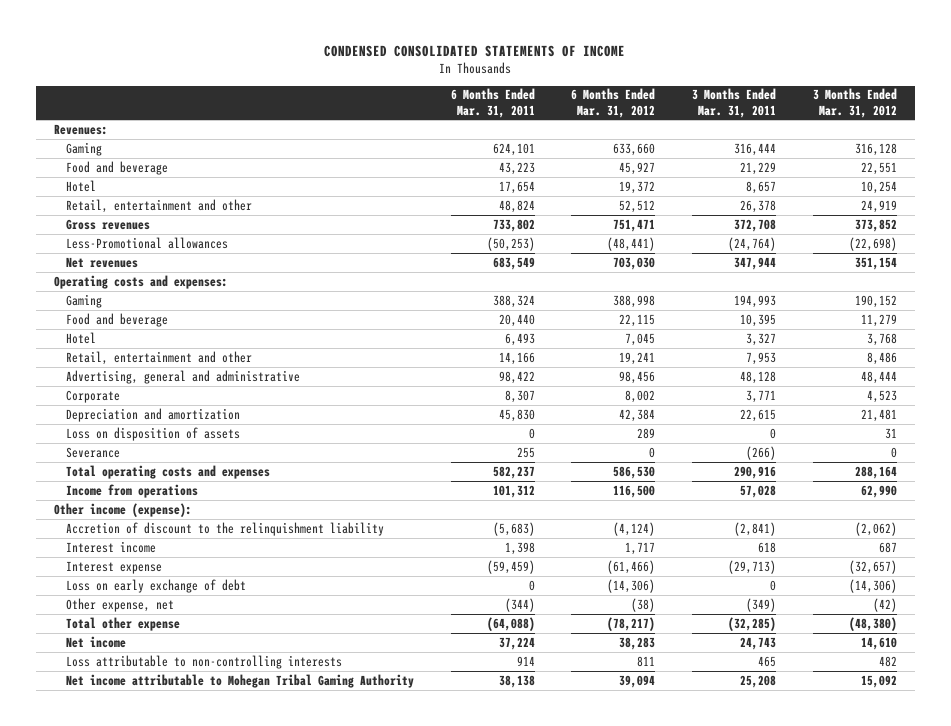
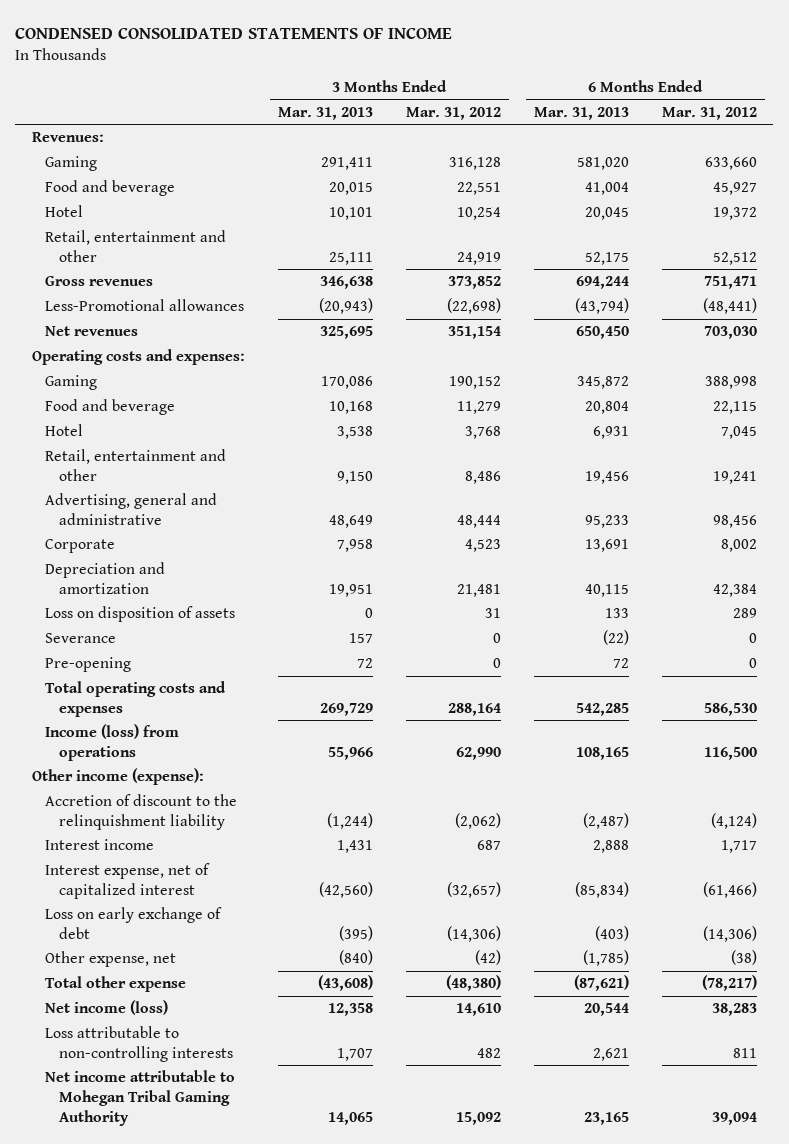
[450,88,535,118] 6 Months Ended Mar. 31, 2011 -> none
[691,88,776,118] 3 Months Ended Mar. 31, 2011 -> none
none -> [277,106,373,120] Mar. 31, 2013
none -> [533,106,629,120] Mar. 31, 2013
none -> [45,657,132,673] Pre-opening
[65,483,198,498] Income from operations -> [45,724,180,761] Income (loss) from operations
[65,560,162,574] Interest expense -> [45,863,211,899] Interest expense, net of capitalized interest
[65,635,126,648] Net income -> [45,1000,169,1016] Net income (loss)

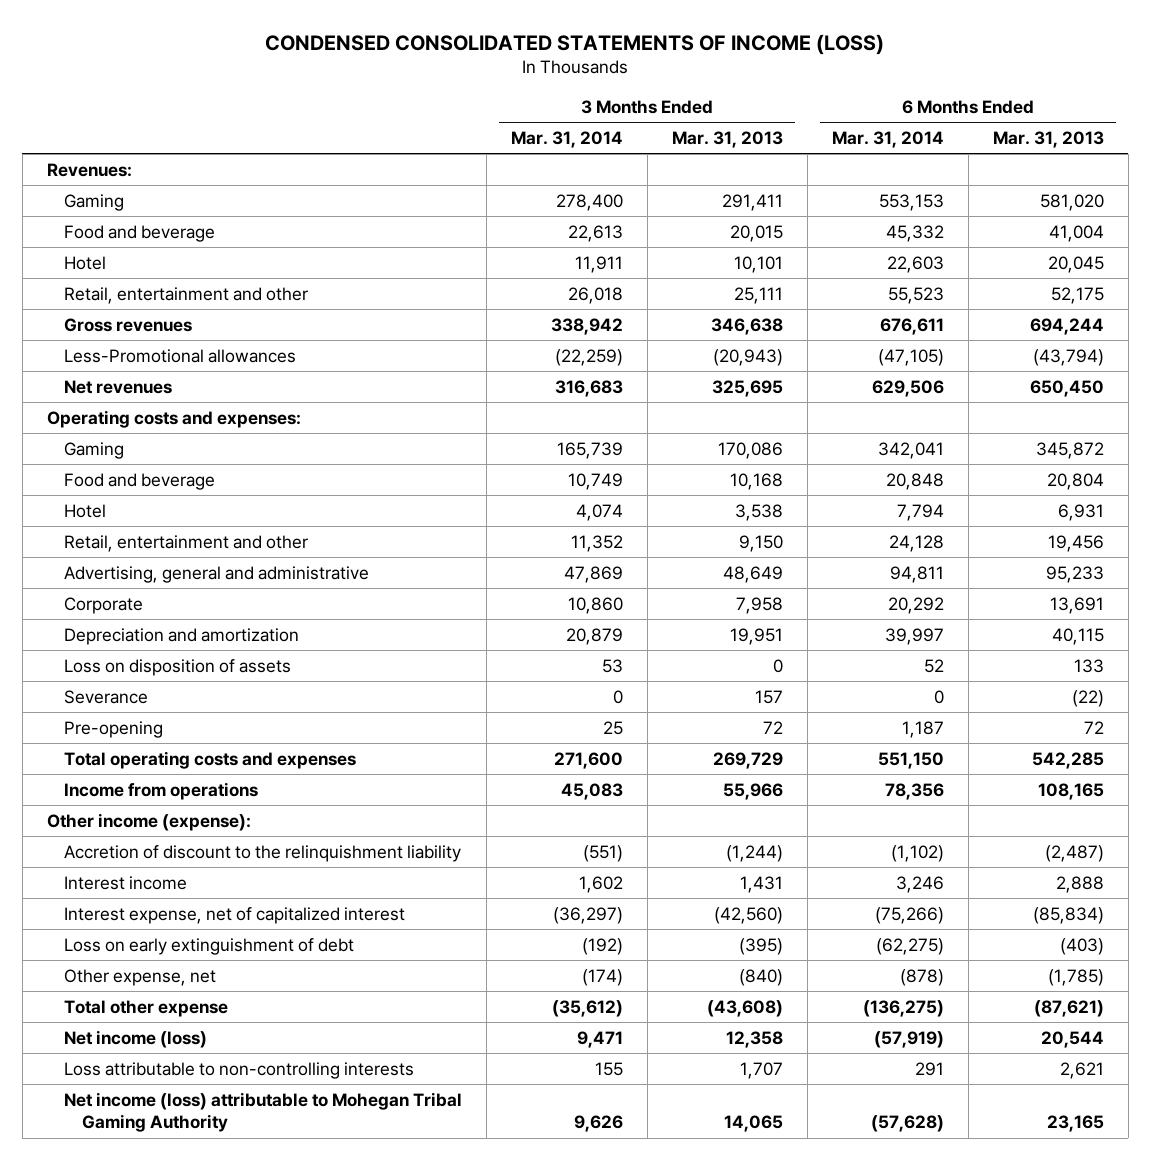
[15,28,453,40] CONDENSED CONSOLIDATED STATEMENTS OF INCOME -> [265,33,885,55] CONDENSED CONSOLIDATED STATEMENTS OF INCOME (LOSS)
[405,106,501,120] Mar. 31, 2012 -> none
[661,106,757,120] Mar. 31, 2012 -> none
none -> [511,130,624,148] Mar. 31, 2014
none -> [832,130,945,148] Mar. 31, 2014
[45,724,180,761] Income (loss) from operations -> [64,781,259,800] Income from operations
[45,907,223,939] Loss on early exchange of debt -> [64,937,355,955] Loss on early extinguishment of debt
[45,1070,236,1126] Net income attributable to Mohegan Tribal Gaming Authority -> [64,1091,463,1133] Net income (loss) attributable to Mohegan Tribal Gaming Authority

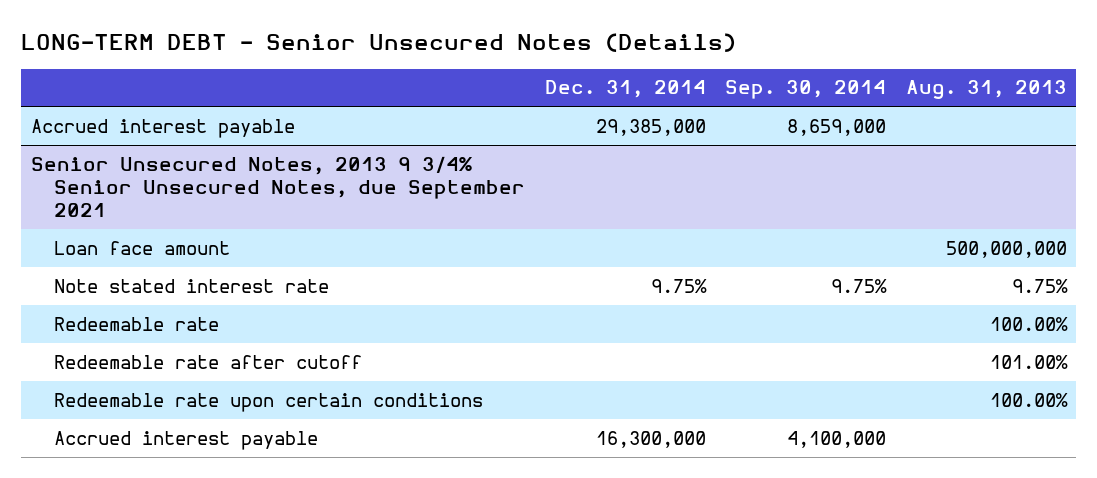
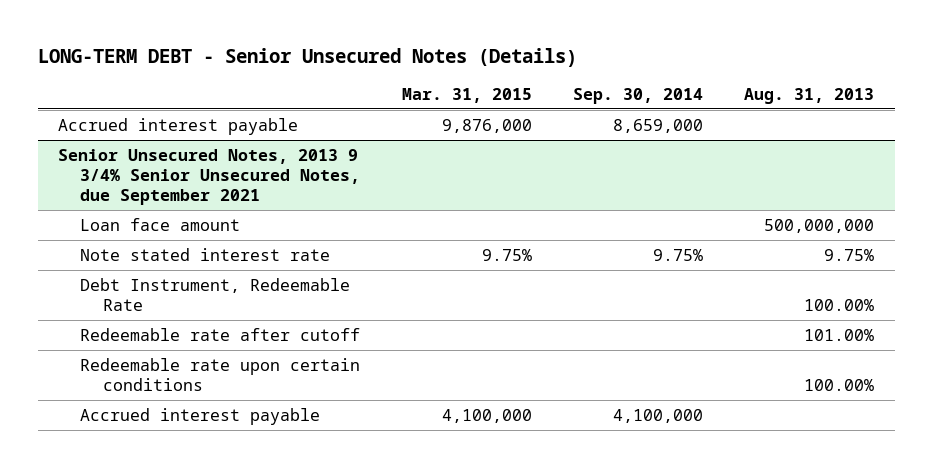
[544,80,706,99] Dec. 31, 2014 -> none
none -> [401,88,532,104] Mar. 31, 2015
[54,316,220,331] Redeemable rate -> [80,277,351,311] Debt Instrument, Redeemable Rate

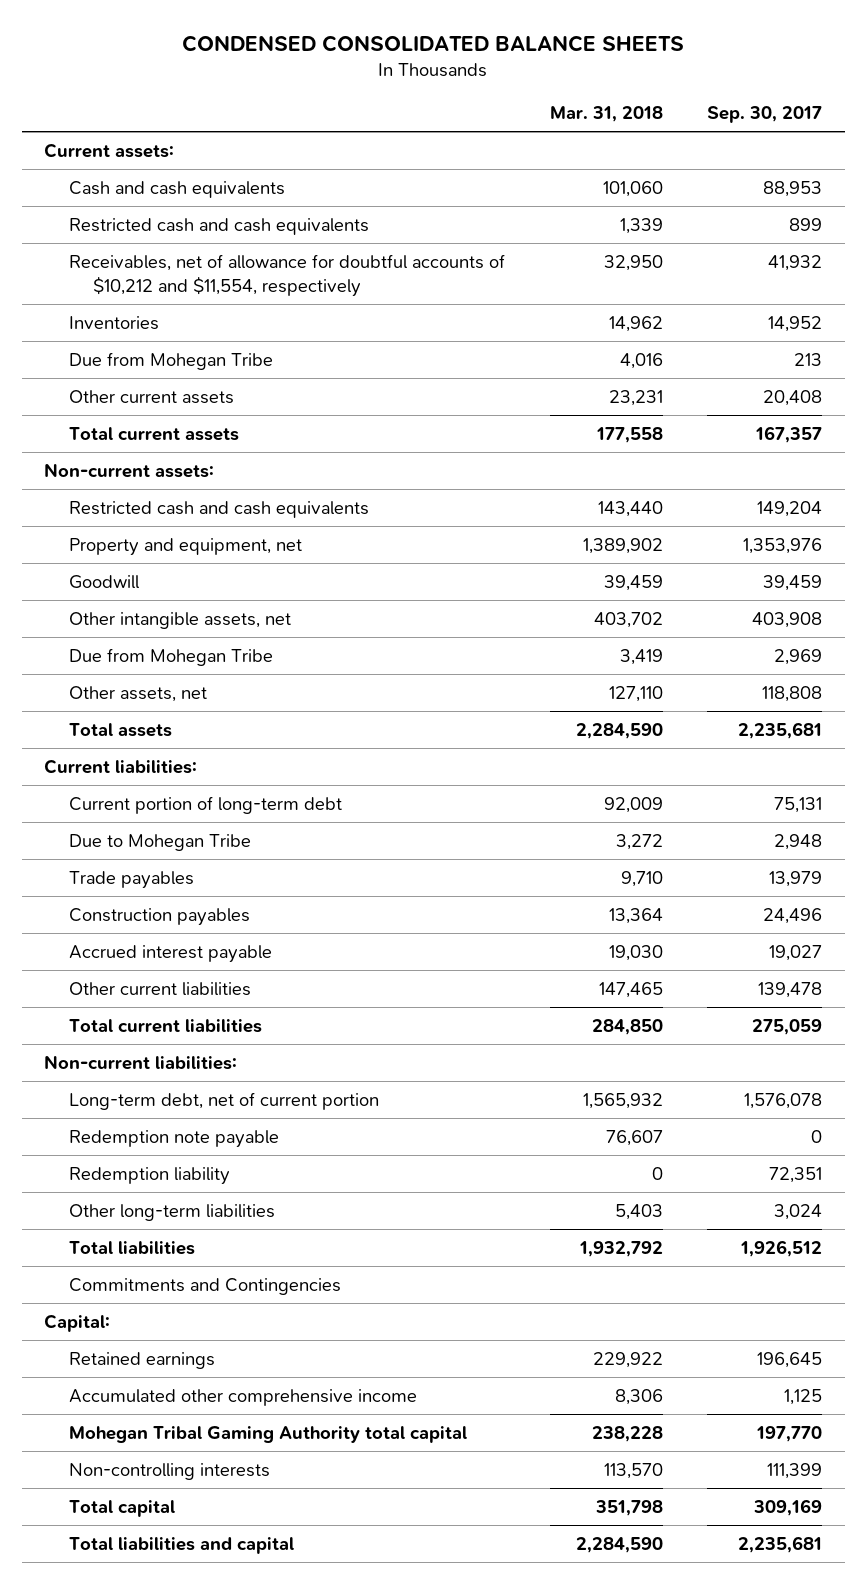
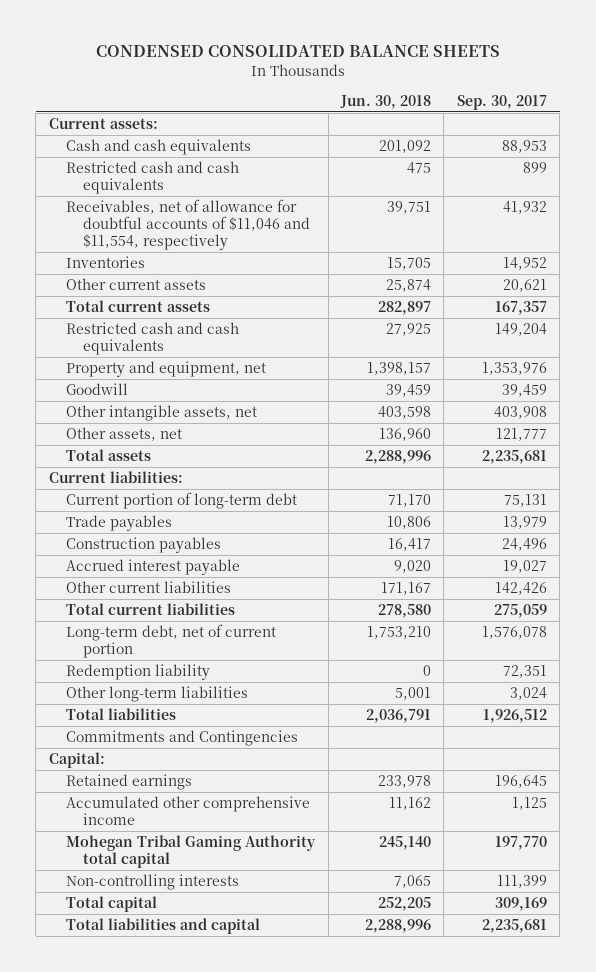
[549,106,663,123] Mar. 31, 2018 -> none
none -> [340,94,432,109] Jun. 30, 2018
[68,253,505,297] Receivables, net of allowance for doubtful accounts of $10,212 and $11,554, respectively -> [66,198,311,251] Receivables, net of allowance for doubtful accounts of $11,046 and $11,554, respectively
[68,351,273,370] Due from Mohegan Tribe -> none
[763,389,823,406] 20,408 -> [502,278,547,292] 20,621
[44,462,215,478] Non-current assets: -> none
[68,647,273,666] Due from Mohegan Tribe -> none
[762,685,823,702] 118,808 -> [495,427,547,441] 121,777
[68,833,251,851] Due to Mohegan Tribe -> none
[758,981,823,998] 139,478 -> [494,581,547,595] 142,426
[44,1054,238,1070] Non-current liabilities: -> none
[68,1129,279,1148] Redemption note payable -> none

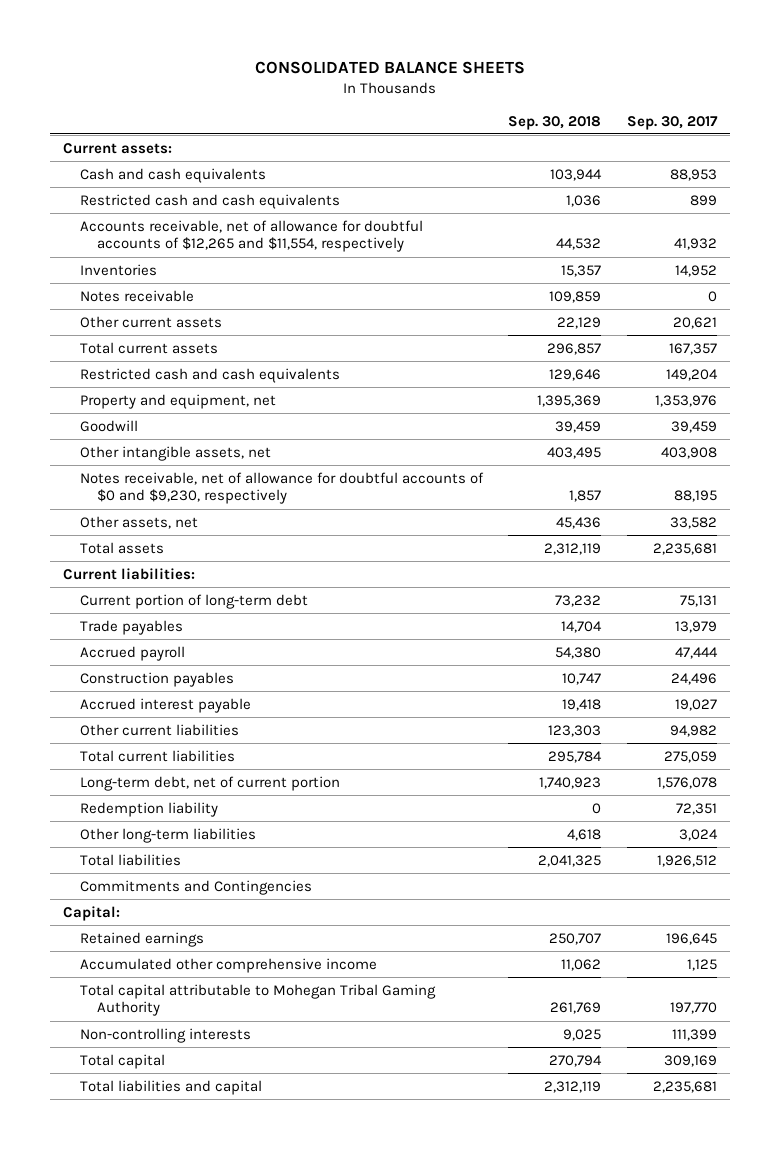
[95,45,500,58] CONDENSED CONSOLIDATED BALANCE SHEETS -> [254,61,525,75] CONSOLIDATED BALANCE SHEETS
[340,94,432,109] Jun. 30, 2018 -> none
none -> [508,115,602,130] Sep. 30, 2018
[66,198,311,251] Receivables, net of allowance for doubtful accounts of $11,046 and $11,554, respectively -> [79,219,423,253] Accounts receivable, net of allowance for doubtful accounts of $12,265 and $11,554, respectively
none -> [79,289,194,302] Notes receivable
none -> [79,471,484,505] Notes receivable, net of allowance for doubtful accounts of $0 and $9,230, respectively
[495,427,547,441] 121,777 -> [669,516,717,529] 33,582
none -> [79,645,185,661] Accrued payroll
[494,581,547,595] 142,426 -> [669,724,717,737] 94,982
[66,834,317,868] Mohegan Tribal Gaming Authority total capital -> [79,983,436,1017] Total capital attributable to Mohegan Tribal Gaming Authority

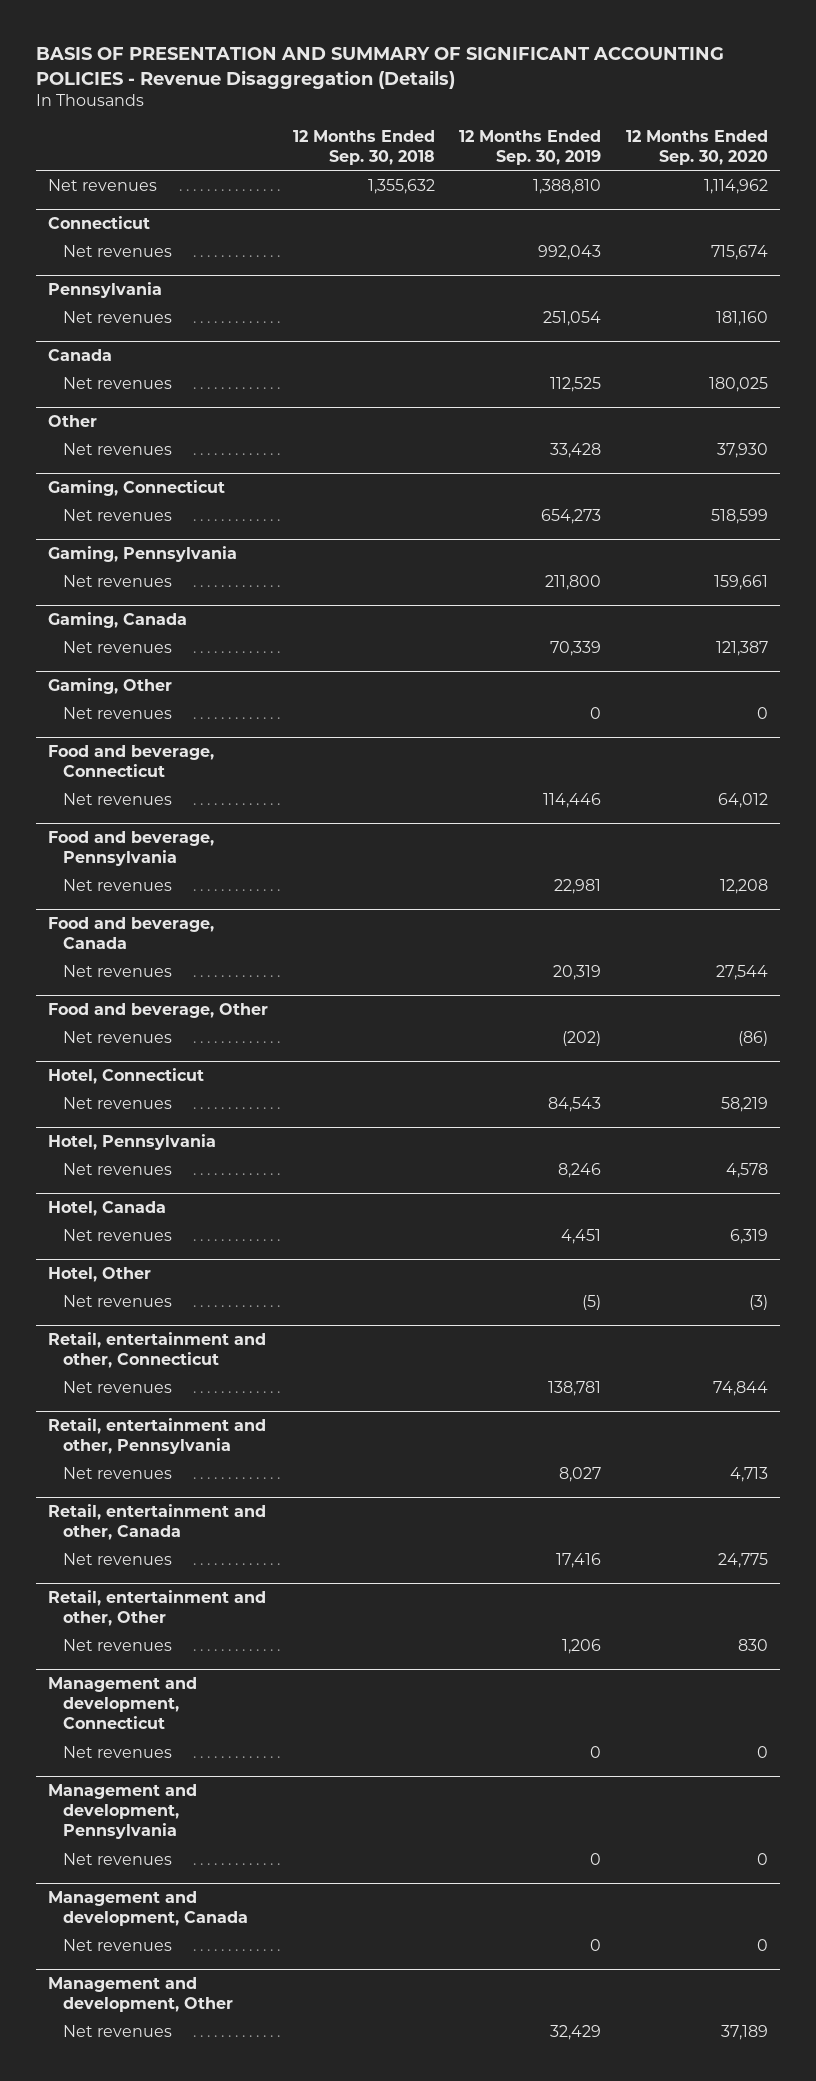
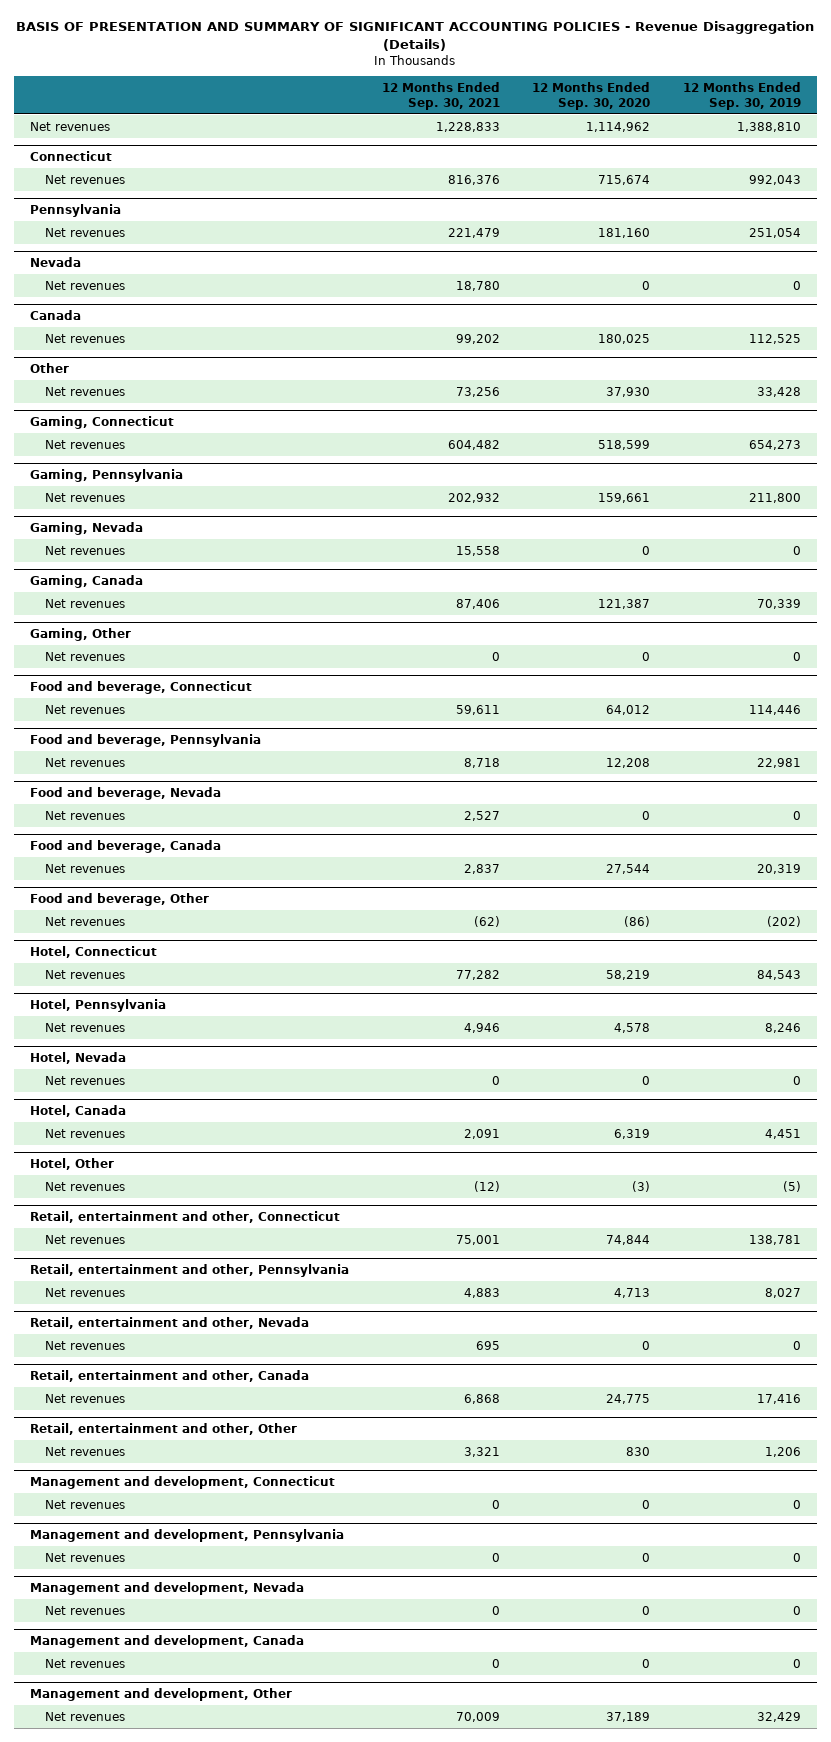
[292,129,435,165] 12 Months Ended Sep. 30, 2018 -> none
none -> [381,81,500,110] 12 Months Ended Sep. 30, 2021
none -> [29,256,81,267] Nevada
none -> [44,280,125,290] Net revenues
none -> [29,521,143,535] Gaming, Nevada
none -> [44,545,125,555] Net revenues
none -> [29,786,221,800] Food and beverage, Nevada
none -> [44,810,125,820] Net revenues
none -> [29,1051,126,1064] Hotel, Nevada
none -> [44,1075,125,1085] Net revenues
none -> [29,1316,309,1329] Retail, entertainment and other, Nevada
none -> [44,1340,125,1350] Net revenues
none -> [29,1581,304,1595] Management and development, Nevada
none -> [44,1605,125,1615] Net revenues

